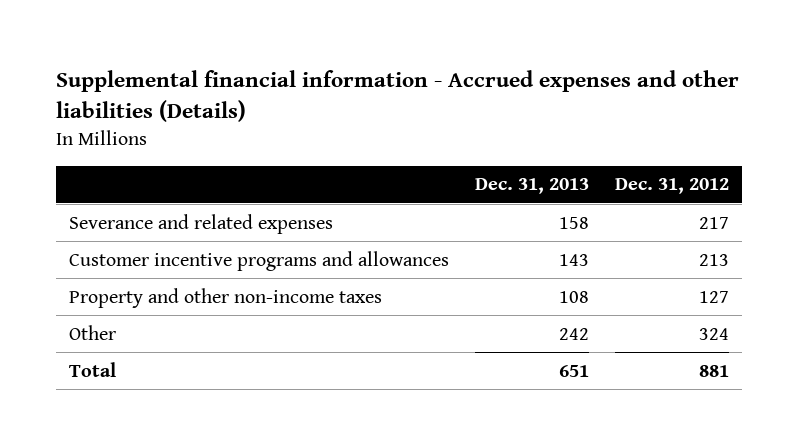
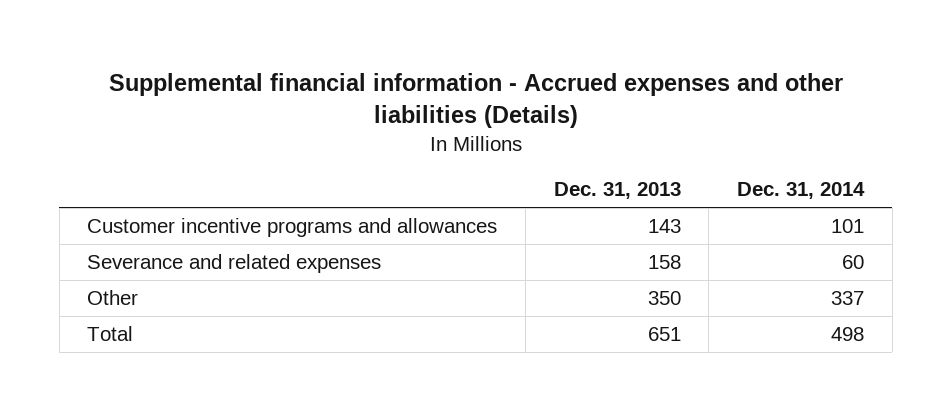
[615,178,730,195] Dec. 31, 2012 -> none
none -> [737,182,866,200] Dec. 31, 2014
[68,287,382,308] Property and other non-income taxes -> none
[68,213,333,234] Severance and related expenses -> [87,254,382,274] Severance and related expenses
[559,327,590,340] 242 -> [647,291,681,306] 350

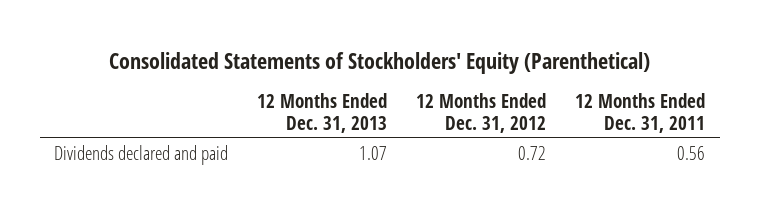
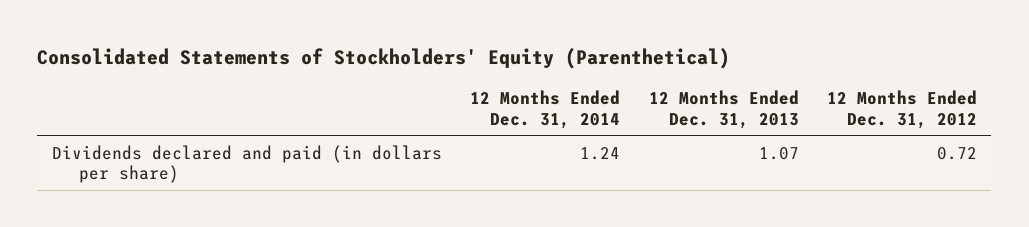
[575,92,706,134] 12 Months Ended Dec. 31, 2011 -> none
none -> [470,89,621,129] 12 Months Ended Dec. 31, 2014
[54,144,229,165] Dividends declared and paid -> [51,144,442,184] Dividends declared and paid (in dollars per share)

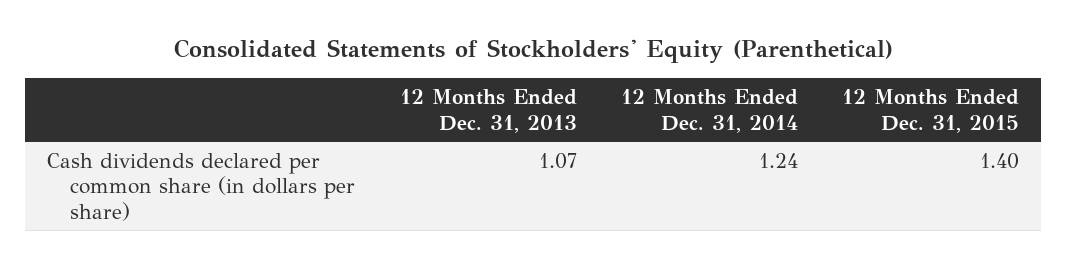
[827,89,978,129] 12 Months Ended Dec. 31, 2012 -> none
none -> [842,89,1020,133] 12 Months Ended Dec. 31, 2015
[51,144,442,184] Dividends declared and paid (in dollars per share) -> [46,153,356,221] Cash dividends declared per common share (in dollars per share)

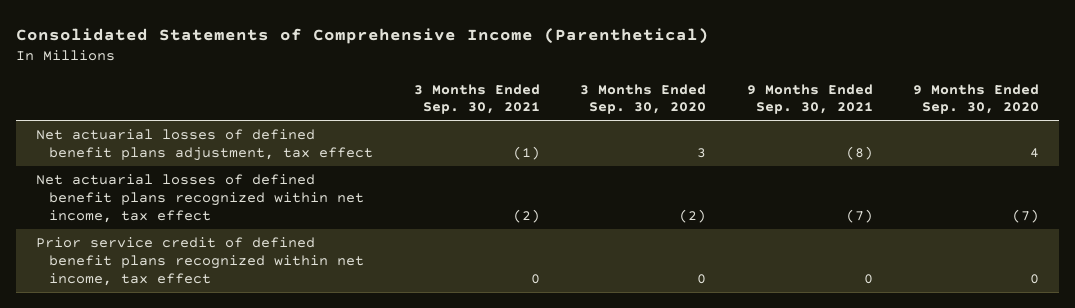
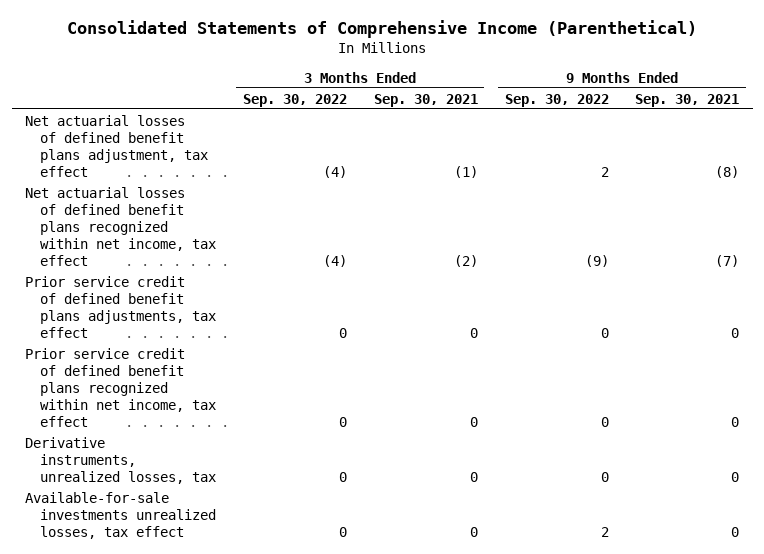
[580,83,707,115] 3 Months Ended Sep. 30, 2020 -> none
[913,83,1040,115] 9 Months Ended Sep. 30, 2020 -> none
none -> [242,93,347,107] Sep. 30, 2022
none -> [504,93,609,107] Sep. 30, 2022
none -> [24,275,216,338] Prior service credit of defined benefit plans adjustments, tax effect
none -> [24,436,216,484] Derivative instruments, unrealized losses, tax
none -> [24,491,216,539] Available-for-sale investments unrealized losses, tax effect

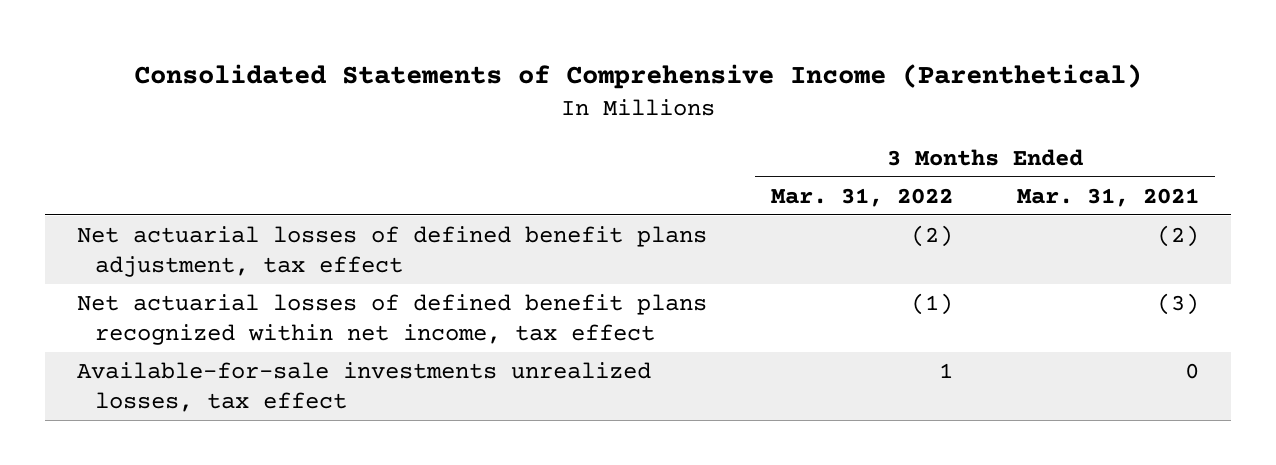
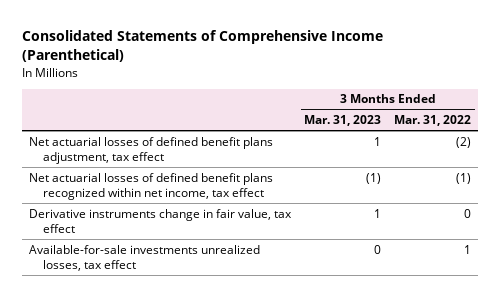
[1016,187,1199,207] Mar. 31, 2021 -> none
none -> [304,115,382,127] Mar. 31, 2023
none -> [28,208,292,233] Derivative instruments change in fair value, tax effect

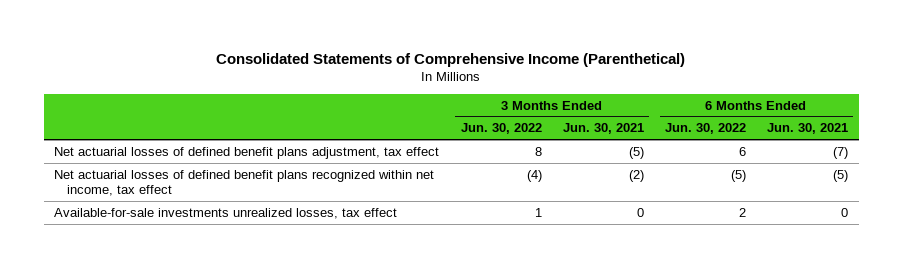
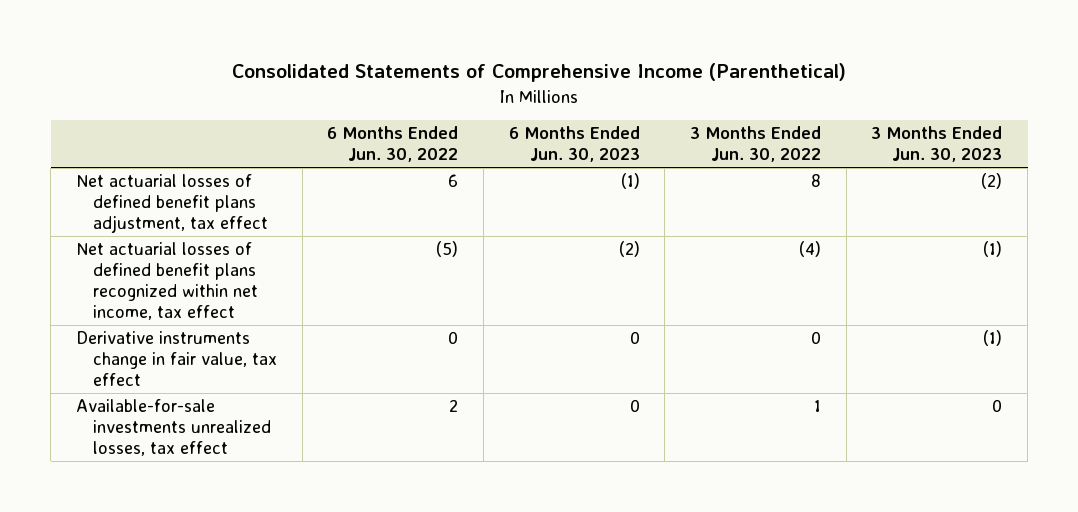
[562,123,644,135] Jun. 30, 2021 -> none
[766,123,848,135] Jun. 30, 2021 -> none
none -> [508,126,640,163] 6 Months Ended Jun. 30, 2023
none -> [871,126,1003,163] 3 Months Ended Jun. 30, 2023
none -> [75,330,277,387] Derivative instruments change in fair value, tax effect

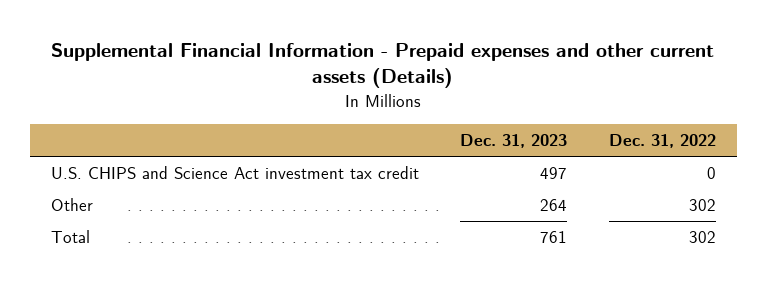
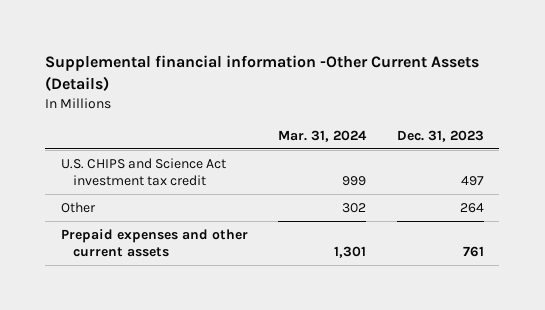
[51,42,715,89] Supplemental Financial Information - Prepaid expenses and other current assets (Details) -> [45,55,480,92] Supplemental financial information -Other Current Assets (Details)
[608,133,716,148] Dec. 31, 2022 -> none
none -> [278,130,368,143] Mar. 31, 2024
[50,230,90,244] Total -> [60,228,248,257] Prepaid expenses and other current assets

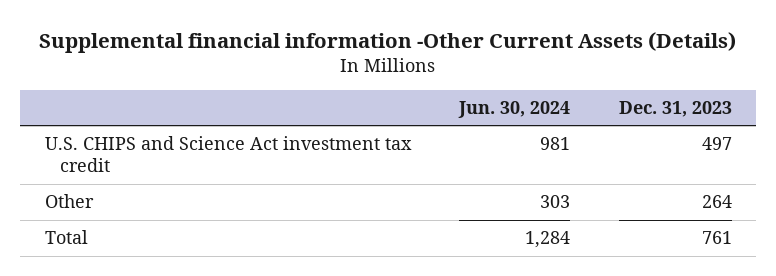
[278,130,368,143] Mar. 31, 2024 -> none
none -> [458,100,571,118] Jun. 30, 2024
[60,228,248,257] Prepaid expenses and other current assets -> [44,230,88,245] Total

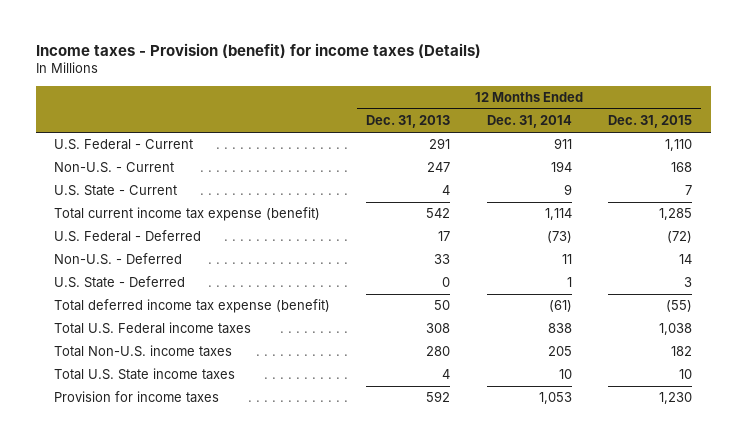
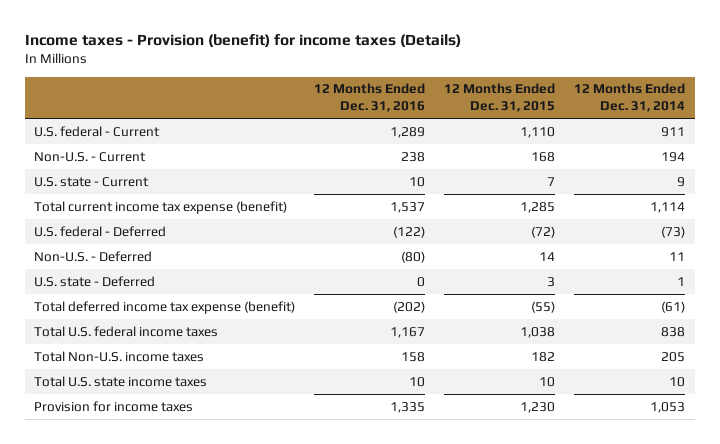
[366,115,451,129] Dec. 31, 2013 -> none
none -> [314,83,426,113] 12 Months Ended Dec. 31, 2016
[53,139,193,151] U.S. Federal - Current -> [34,125,161,137] U.S. federal - Current
[53,185,177,197] U.S. State - Current -> [34,176,150,187] U.S. state - Current
[53,230,201,243] U.S. Federal - Deferred -> [34,225,167,237] U.S. federal - Deferred
[53,276,185,289] U.S. State - Deferred -> [34,275,156,287] U.S. state - Deferred
[53,322,251,335] Total U.S. Federal income taxes -> [34,325,219,337] Total U.S. federal income taxes
[53,368,235,381] Total U.S. State income taxes -> [34,375,208,387] Total U.S. state income taxes

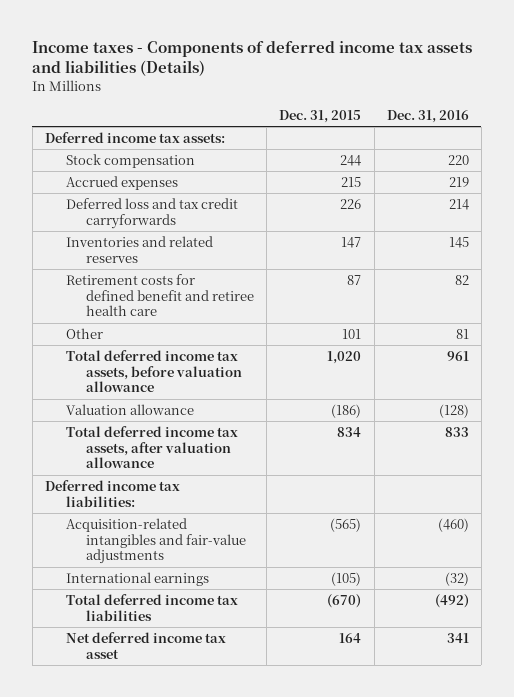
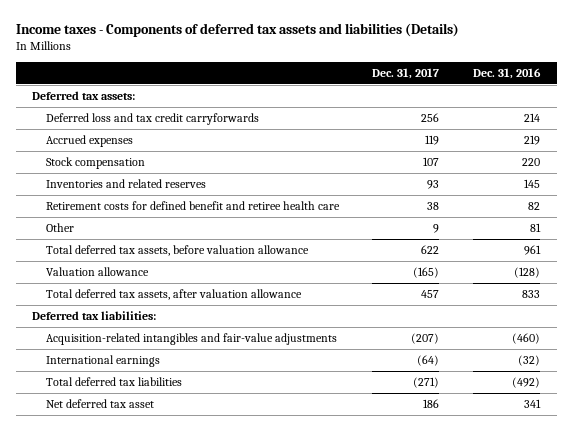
[32,40,473,77] Income taxes - Components of deferred income tax assets and liabilities (Details) -> [15,23,459,38] Income taxes - Components of deferred tax assets and liabilities (Details)
[279,109,362,123] Dec. 31, 2015 -> none
none -> [372,67,440,79] Dec. 31, 2017
[44,131,225,143] Deferred income tax assets: -> [32,90,136,100] Deferred tax assets:
[65,175,178,190] Accrued expenses -> [45,134,133,147] Accrued expenses
[65,153,195,168] Stock compensation -> [45,156,145,169] Stock compensation
[65,349,243,393] Total deferred income tax assets, before valuation allowance -> [45,244,309,256] Total deferred tax assets, before valuation allowance
[65,425,238,469] Total deferred income tax assets, after valuation allowance -> [45,288,302,300] Total deferred tax assets, after valuation allowance
[44,479,180,507] Deferred income tax liabilities: -> [32,310,157,320] Deferred tax liabilities:
[65,593,238,621] Total deferred income tax liabilities -> [45,376,182,386] Total deferred tax liabilities
[65,631,226,659] Net deferred income tax asset -> [45,398,154,408] Net deferred tax asset

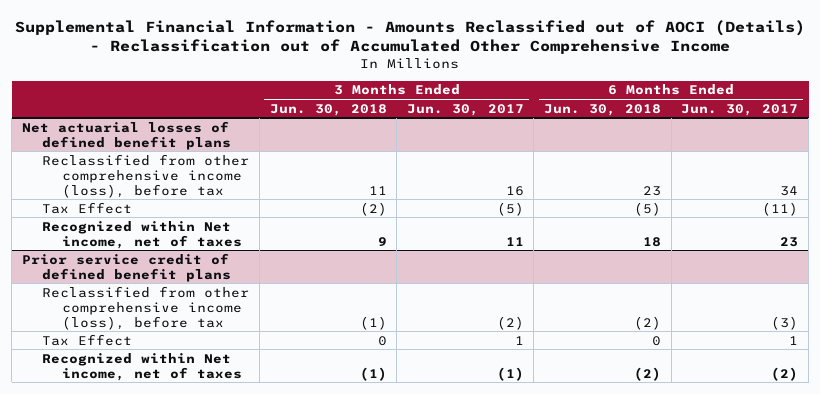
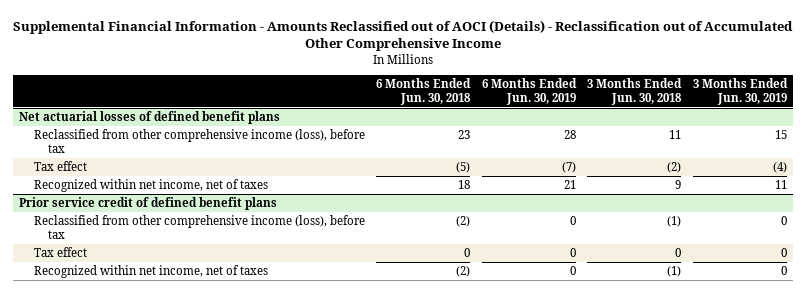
[406,103,524,116] Jun. 30, 2017 -> none
[681,103,799,116] Jun. 30, 2017 -> none
none -> [481,77,577,105] 6 Months Ended Jun. 30, 2019
none -> [693,77,789,105] 3 Months Ended Jun. 30, 2019
[42,201,133,214] Tax Effect -> [33,160,87,171] Tax effect
[42,220,243,249] Recognized within Net income, net of taxes -> [33,178,268,192] Recognized within net income, net of taxes
[42,333,133,346] Tax Effect -> [33,246,87,257] Tax effect
[42,352,243,381] Recognized within Net income, net of taxes -> [33,264,268,278] Recognized within net income, net of taxes

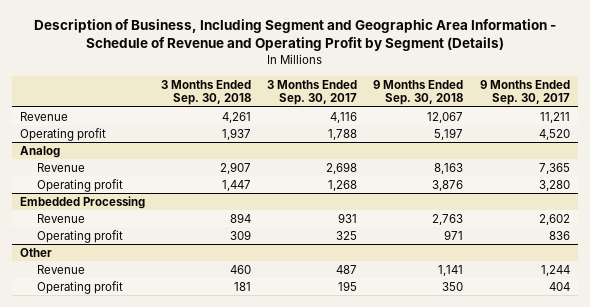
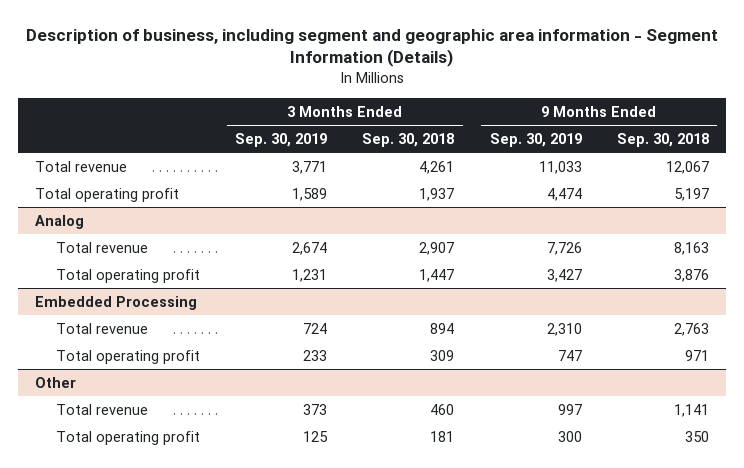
[33,19,556,52] Description of Business, Including Segment and Geographic Area Information - Schedule of Revenue and Operating Profit by Segment (Details) -> [26,28,719,68] Description of business, including segment and geographic area information - Segment Information (Details)
[267,79,358,106] 3 Months Ended Sep. 30, 2017 -> none
[479,79,570,106] 9 Months Ended Sep. 30, 2017 -> none
none -> [235,133,328,148] Sep. 30, 2019
none -> [489,133,582,148] Sep. 30, 2019
[19,111,68,121] Revenue -> [35,160,128,172] Total revenue
[19,127,106,141] Operating profit -> [35,187,180,202] Total operating profit
[36,162,85,172] Revenue -> [56,241,149,253] Total revenue
[36,178,123,192] Operating profit -> [56,268,201,283] Total operating profit
[36,213,85,223] Revenue -> [56,322,149,334] Total revenue
[36,229,123,243] Operating profit -> [56,349,201,364] Total operating profit
[36,264,85,274] Revenue -> [56,403,149,415] Total revenue
[36,280,123,294] Operating profit -> [56,430,201,445] Total operating profit

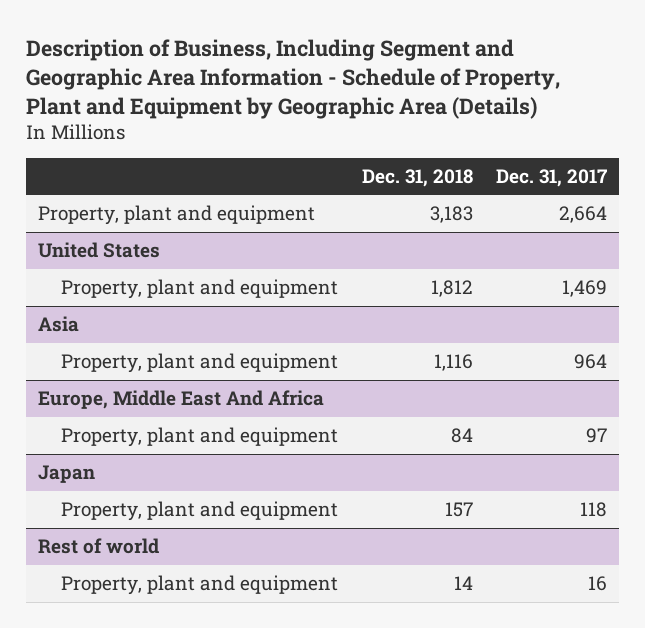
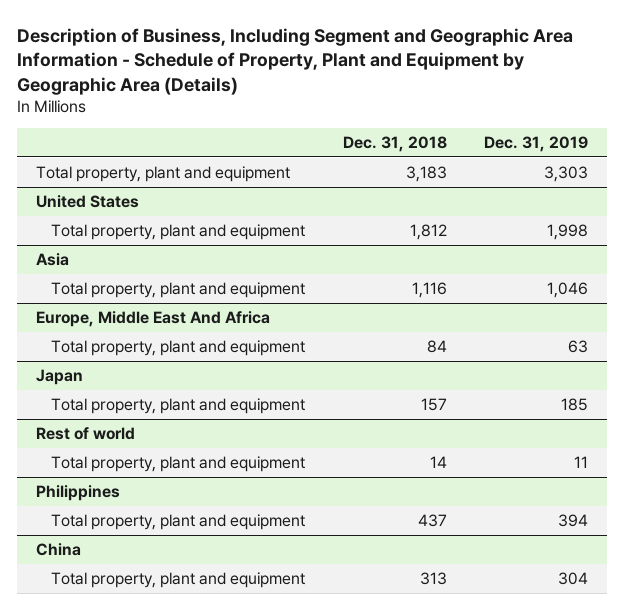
[496,168,608,187] Dec. 31, 2017 -> none
none -> [484,135,589,152] Dec. 31, 2019
[38,205,316,226] Property, plant and equipment -> [35,166,290,183] Total property, plant and equipment
[60,279,338,300] Property, plant and equipment -> [50,224,305,241] Total property, plant and equipment
[60,353,338,374] Property, plant and equipment -> [50,282,305,299] Total property, plant and equipment
[60,427,338,448] Property, plant and equipment -> [50,340,305,357] Total property, plant and equipment
[60,501,338,522] Property, plant and equipment -> [50,398,305,415] Total property, plant and equipment
[60,575,338,596] Property, plant and equipment -> [50,456,305,473] Total property, plant and equipment
none -> [35,485,120,502] Philippines
none -> [50,514,305,531] Total property, plant and equipment
none -> [35,543,81,557] China
none -> [50,572,305,589] Total property, plant and equipment

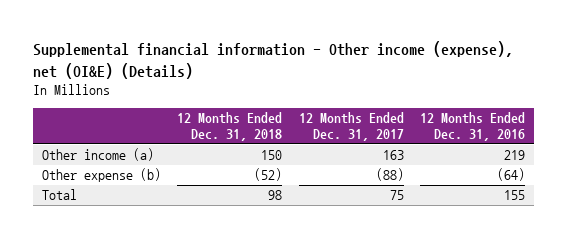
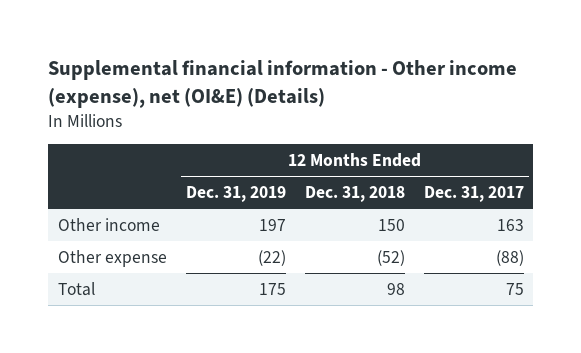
[420,112,526,142] 12 Months Ended Dec. 31, 2016 -> none
none -> [185,186,286,203] Dec. 31, 2019
[41,148,154,162] Other income (a) -> [57,217,160,231] Other income
[41,168,161,183] Other expense (b) -> [57,249,167,267] Other expense

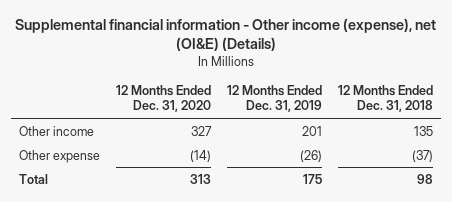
[423,186,524,203] Dec. 31, 2017 -> none
none -> [115,85,211,113] 12 Months Ended Dec. 31, 2020
[258,218,286,231] 197 -> [301,125,322,136] 201
[377,218,405,231] 150 -> [413,125,433,136] 135
[257,249,286,266] (22) -> [299,149,322,162] (26)
[376,249,405,266] (52) -> [411,149,433,162] (37)

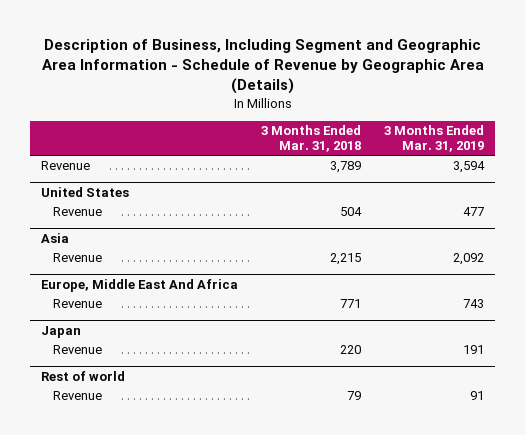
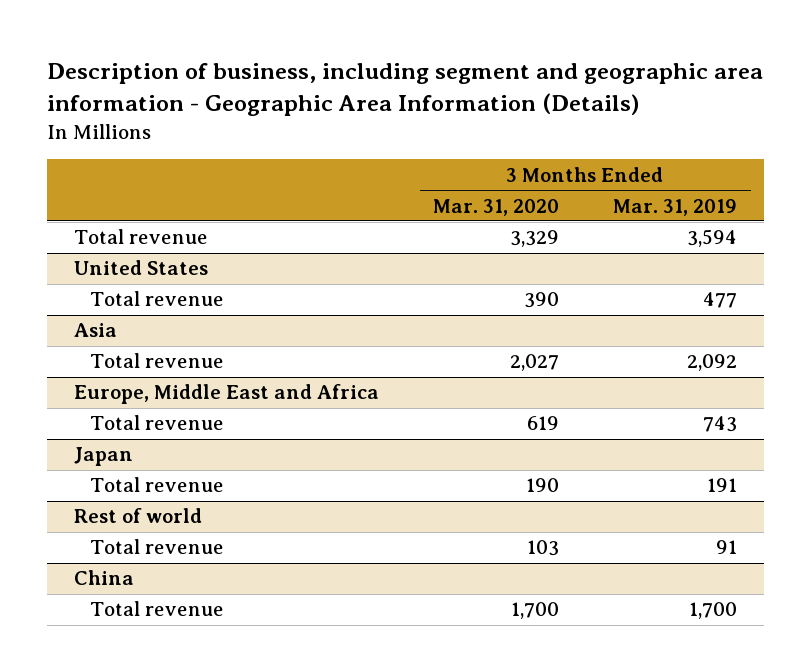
[41,39,484,95] Description of Business, Including Segment and Geographic Area Information - Schedule of Revenue by Geographic Area (Details) -> [47,63,764,117] Description of business, including segment and geographic area information - Geographic Area Information (Details)
[261,124,362,153] 3 Months Ended Mar. 31, 2018 -> none
none -> [433,198,560,216] Mar. 31, 2020
[41,161,91,171] Revenue -> [74,229,209,245] Total revenue
[53,207,103,217] Revenue -> [90,291,225,307] Total revenue
[53,253,103,263] Revenue -> [90,353,225,369] Total revenue
[41,278,239,292] Europe, Middle East And Africa -> [74,384,380,405] Europe, Middle East and Africa
[53,299,103,309] Revenue -> [90,415,225,431] Total revenue
[53,345,103,355] Revenue -> [90,477,225,493] Total revenue
[53,391,103,401] Revenue -> [90,539,225,555] Total revenue
none -> [74,570,135,586] China
none -> [90,601,225,617] Total revenue

